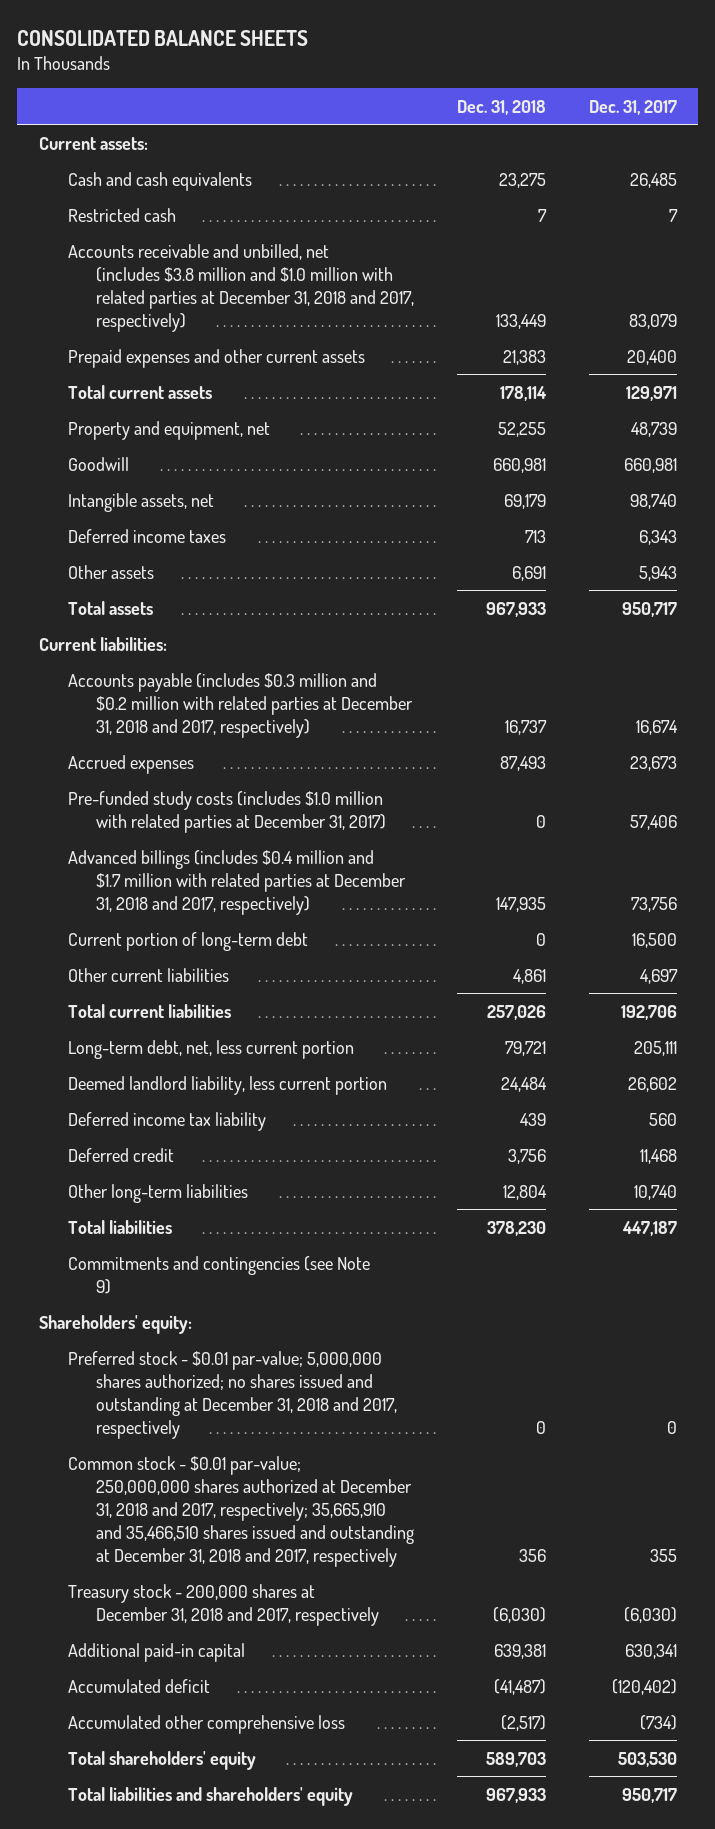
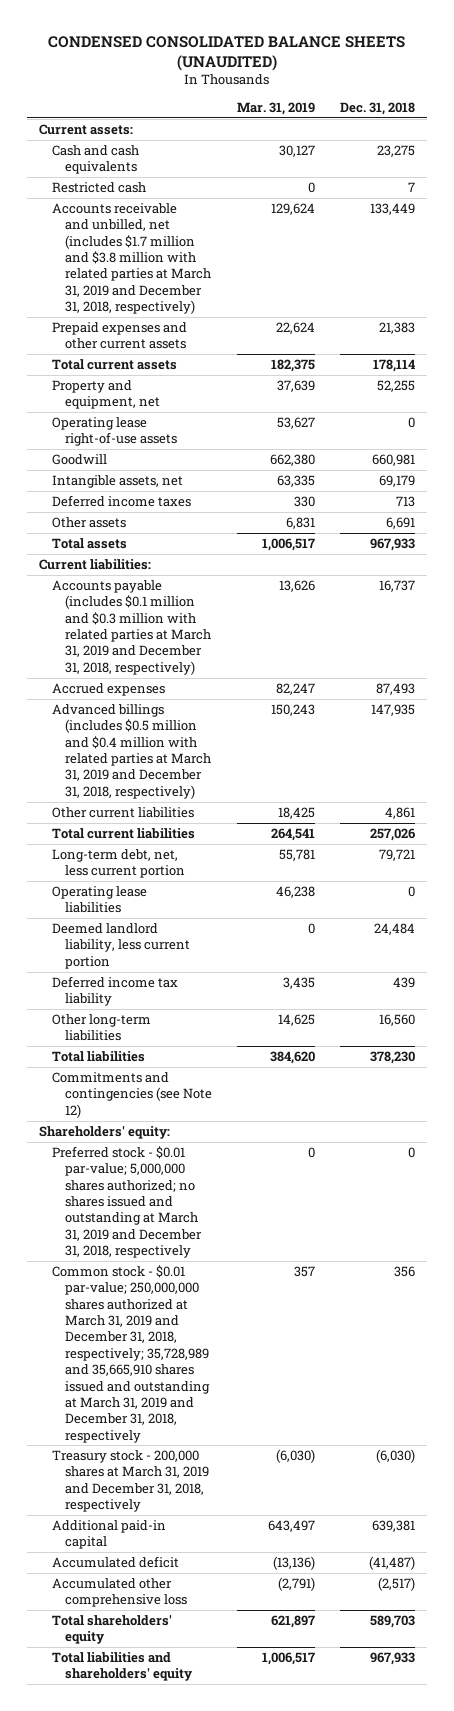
[17,29,309,46] CONSOLIDATED BALANCE SHEETS -> [47,35,405,71] CONDENSED CONSOLIDATED BALANCE SHEETS (UNAUDITED)
[588,100,677,116] Dec. 31, 2017 -> none
none -> [236,102,315,116] Mar. 31, 2019
[67,243,415,332] Accounts receivable and unbilled, net (includes $3.8 million and $1.0 million with related parties at December 31, 2018 and 2017, respectively) -> [52,203,212,315] Accounts receivable and unbilled, net (includes $1.7 million and $3.8 million with related parties at March 31, 2019 and December 31, 2018, respectively)
none -> [52,417,178,447] Operating lease right-of-use assets
[67,672,414,738] Accounts payable (includes $0.3 million and $0.2 million with related parties at December 31, 2018 and 2017, respectively) -> [52,580,212,675] Accounts payable (includes $0.1 million and $0.3 million with related parties at March 31, 2019 and December 31, 2018, respectively)
[67,790,387,833] Pre-funded study costs (includes $1.0 million with related parties at December 31, 2017) -> none
[67,931,308,951] Current portion of long-term debt -> none
[67,849,407,915] Advanced billings (includes $0.4 million and $1.7 million with related parties at December 31, 2018 and 2017, respectively) -> [52,704,212,799] Advanced billings (includes $0.5 million and $0.4 million with related parties at March 31, 2019 and December 31, 2018, respectively)
none -> [52,886,148,914] Operating lease liabilities
[67,1147,174,1162] Deferred credit -> none
[502,1184,547,1200] 12,804 -> [378,1014,415,1027] 16,560
[67,1255,370,1294] Commitments and contingencies (see Note 9) -> [52,1072,213,1118] Commitments and contingencies (see Note 12)
[67,1350,398,1439] Preferred stock - $0.01 par-value; 5,000,000 shares authorized; no shares issued and outstanding at December 31, 2018 and 2017, respectively -> [52,1146,203,1259] Preferred stock - $0.01 par-value; 5,000,000 shares authorized; no shares issued and outstanding at March 31, 2019 and December 31, 2018, respectively
[67,1455,415,1567] Common stock - $0.01 par-value; 250,000,000 shares authorized at December 31, 2018 and 2017, respectively; 35,665,910 and 35,466,510 shares issued and outstanding at December 31, 2018 and 2017, respectively -> [52,1265,211,1443] Common stock - $0.01 par-value; 250,000,000 shares authorized at March 31, 2019 and December 31, 2018, respectively; 35,728,989 and 35,665,910 shares issued and outstanding at March 31, 2019 and December 31, 2018, respectively
[67,1583,380,1626] Treasury stock - 200,000 shares at December 31, 2018 and 2017, respectively -> [52,1450,210,1513] Treasury stock - 200,000 shares at March 31, 2019 and December 31, 2018, respectively

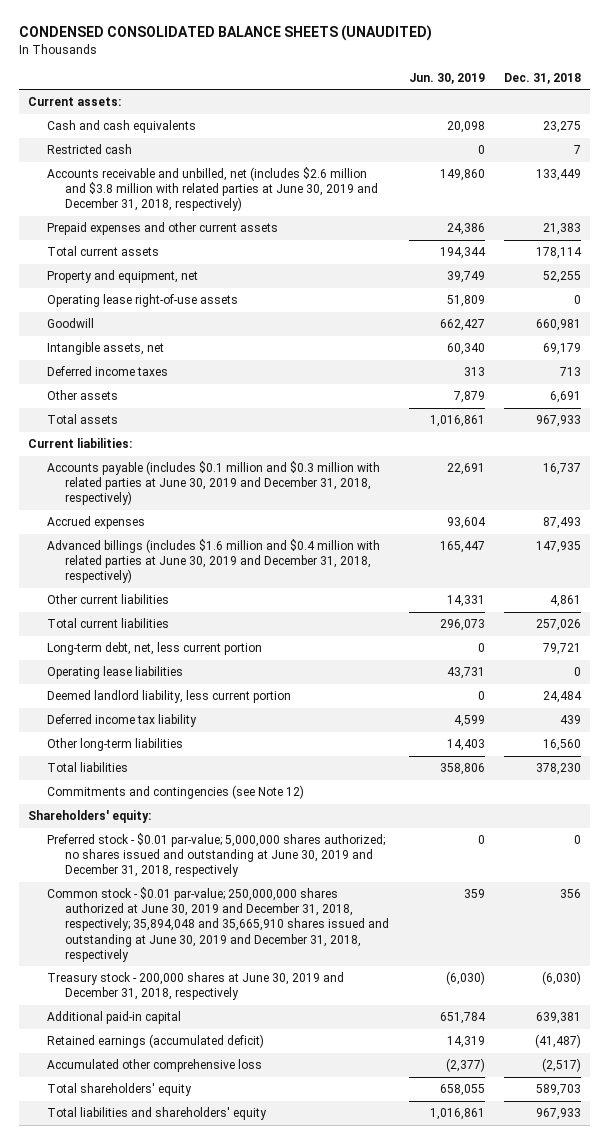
[236,102,315,116] Mar. 31, 2019 -> none
none -> [408,72,485,84] Jun. 30, 2019
[52,203,212,315] Accounts receivable and unbilled, net (includes $1.7 million and $3.8 million with related parties at March 31, 2019 and December 31, 2018, respectively) -> [46,167,379,212] Accounts receivable and unbilled, net (includes $2.6 million and $3.8 million with related parties at June 30, 2019 and December 31, 2018, respectively)
[52,580,212,675] Accounts payable (includes $0.1 million and $0.3 million with related parties at March 31, 2019 and December 31, 2018, respectively) -> [46,461,380,506] Accounts payable (includes $0.1 million and $0.3 million with related parties at June 30, 2019 and December 31, 2018, respectively)
[52,704,212,799] Advanced billings (includes $0.5 million and $0.4 million with related parties at March 31, 2019 and December 31, 2018, respectively) -> [46,539,380,584] Advanced billings (includes $1.6 million and $0.4 million with related parties at June 30, 2019 and December 31, 2018, respectively)
[52,1146,203,1259] Preferred stock - $0.01 par-value; 5,000,000 shares authorized; no shares issued and outstanding at March 31, 2019 and December 31, 2018, respectively -> [46,833,385,878] Preferred stock - $0.01 par-value; 5,000,000 shares authorized; no shares issued and outstanding at June 30, 2019 and December 31, 2018, respectively
[52,1265,211,1443] Common stock - $0.01 par-value; 250,000,000 shares authorized at March 31, 2019 and December 31, 2018, respectively; 35,728,989 and 35,665,910 shares issued and outstanding at March 31, 2019 and December 31, 2018, respectively -> [46,887,390,962] Common stock - $0.01 par-value; 250,000,000 shares authorized at June 30, 2019 and December 31, 2018, respectively; 35,894,048 and 35,665,910 shares issued and outstanding at June 30, 2019 and December 31, 2018, respectively
[52,1450,210,1513] Treasury stock - 200,000 shares at March 31, 2019 and December 31, 2018, respectively -> [46,972,344,1001] Treasury stock - 200,000 shares at June 30, 2019 and December 31, 2018, respectively
[52,1556,180,1569] Accumulated deficit -> [46,1034,264,1049] Retained earnings (accumulated deficit)

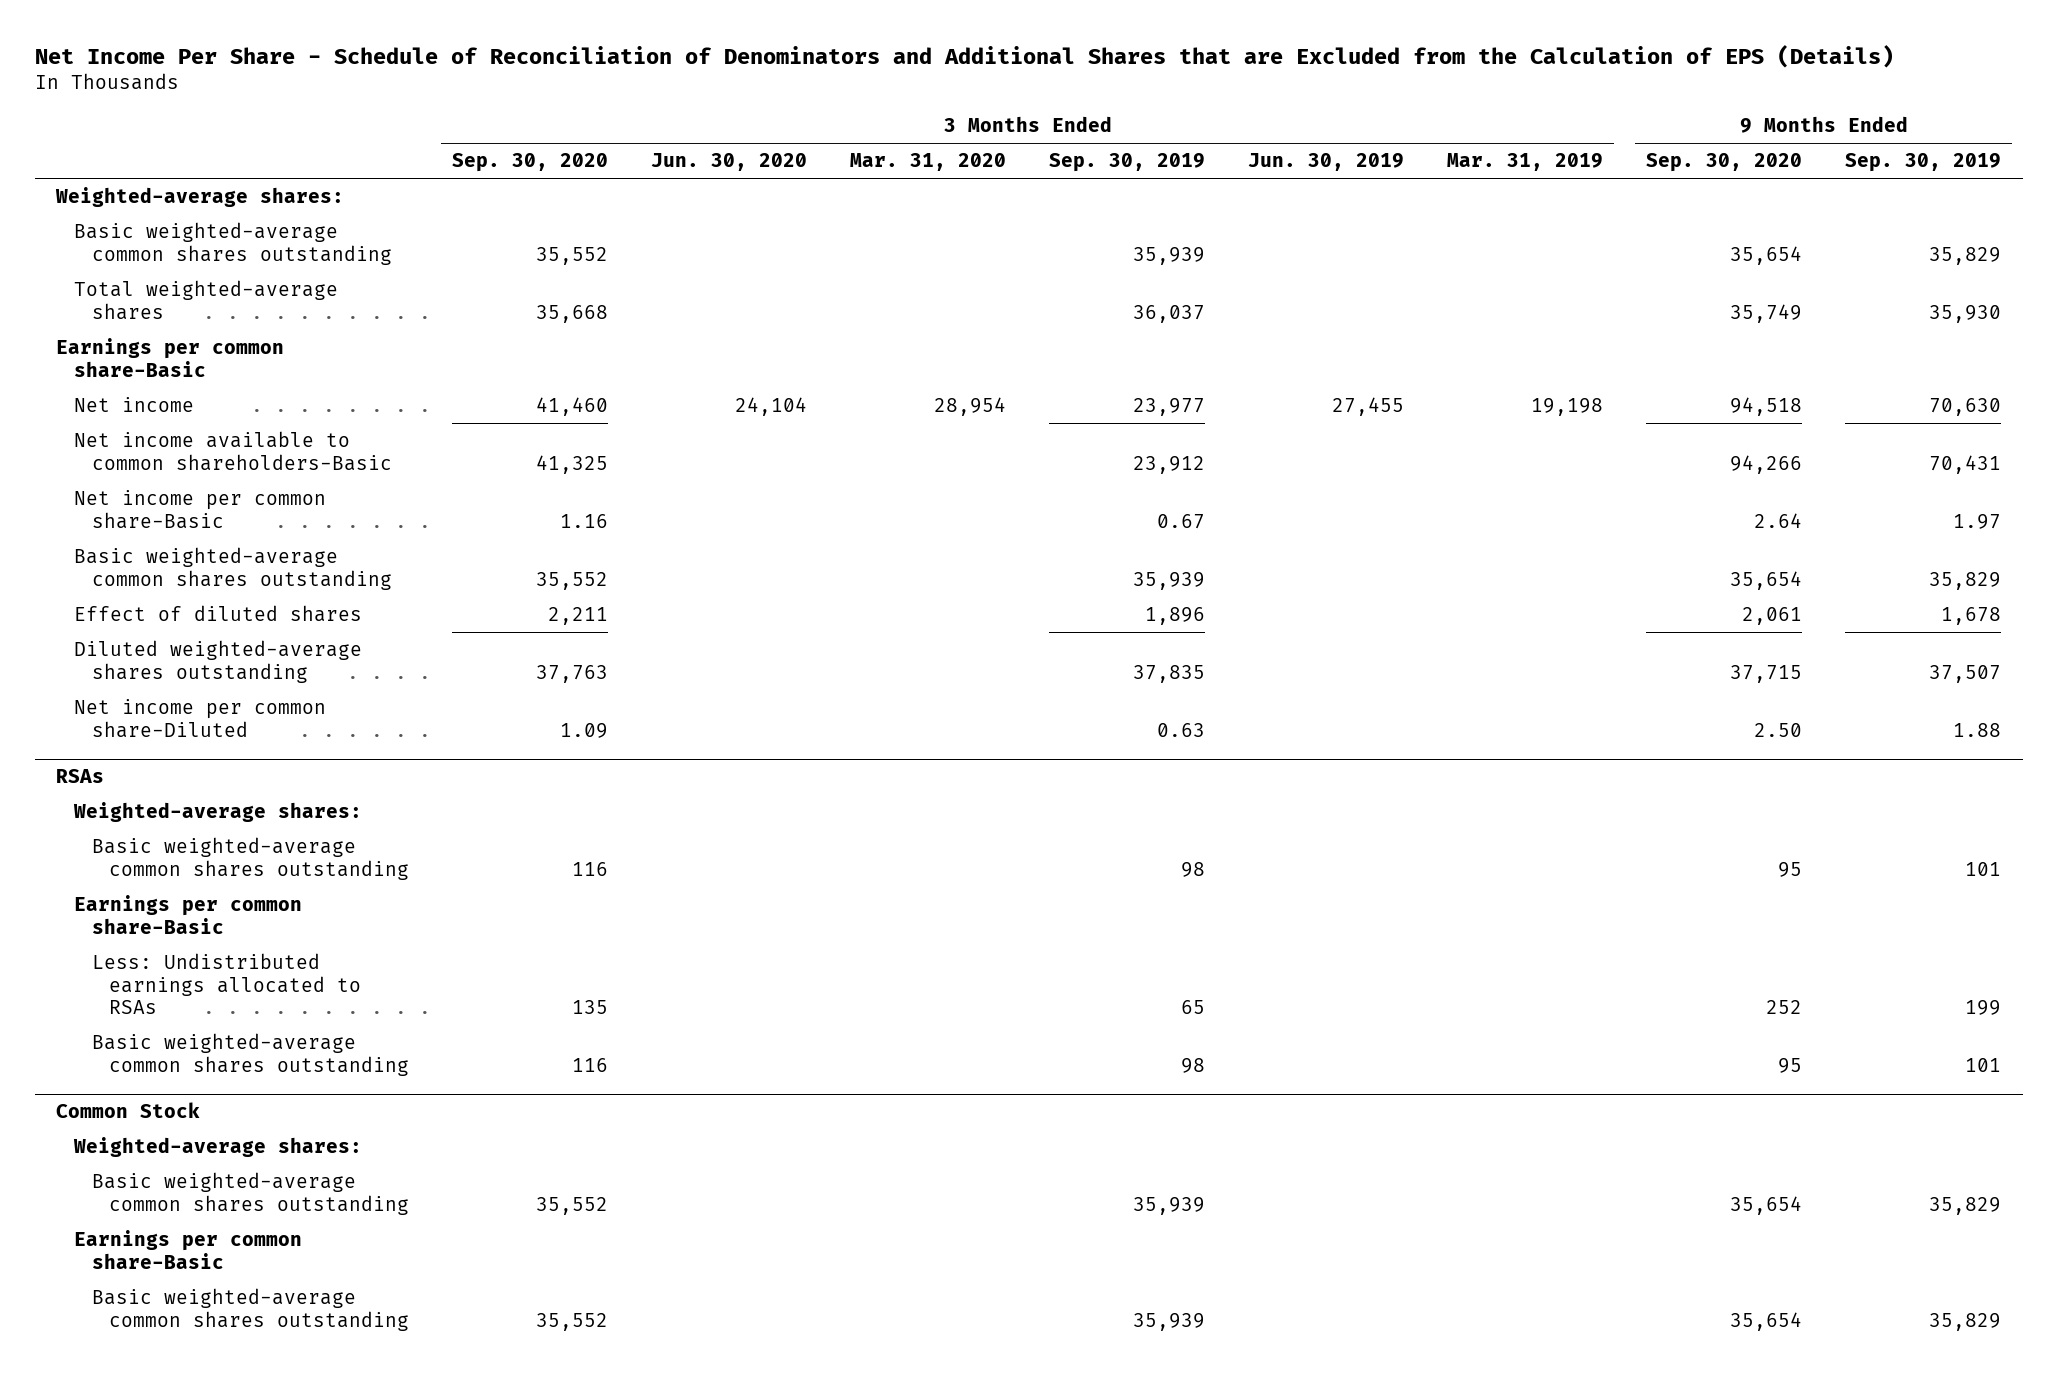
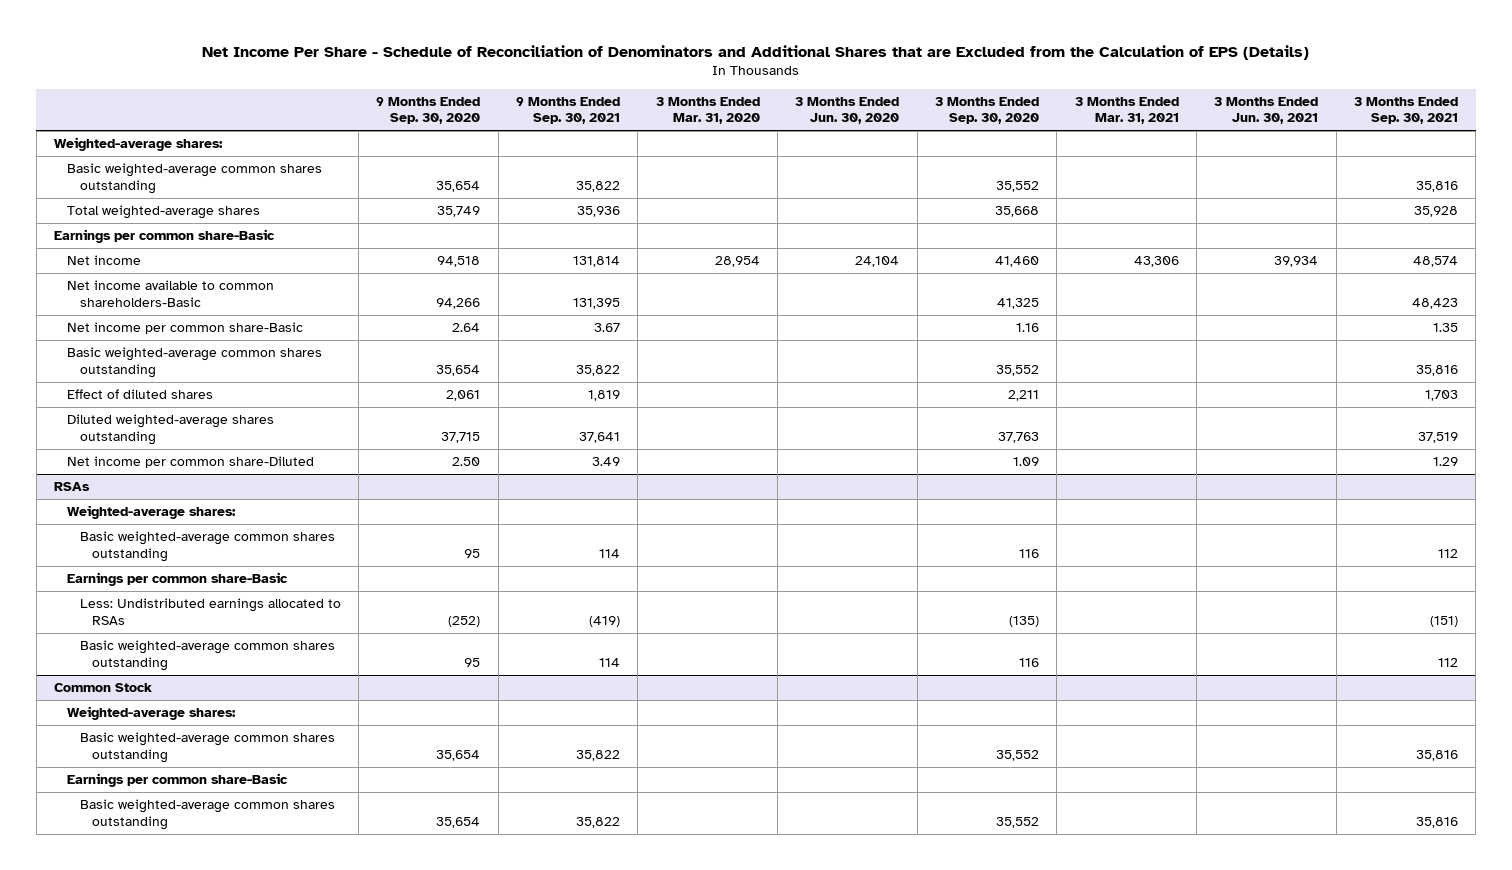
[1049,153,1206,173] Sep. 30, 2019 -> none
[1248,153,1405,172] Jun. 30, 2019 -> none
[1447,153,1604,172] Mar. 31, 2019 -> none
[1845,153,2002,173] Sep. 30, 2019 -> none
none -> [516,96,621,125] 9 Months Ended Sep. 30, 2021
none -> [1074,96,1179,125] 3 Months Ended Mar. 31, 2021
none -> [1214,96,1319,125] 3 Months Ended Jun. 30, 2021
none -> [1354,96,1459,125] 3 Months Ended Sep. 30, 2021
[572,1000,609,1015] 135 -> [1009,615,1040,627] (135)
[1766,1000,1803,1015] 252 -> [448,615,481,627] (252)

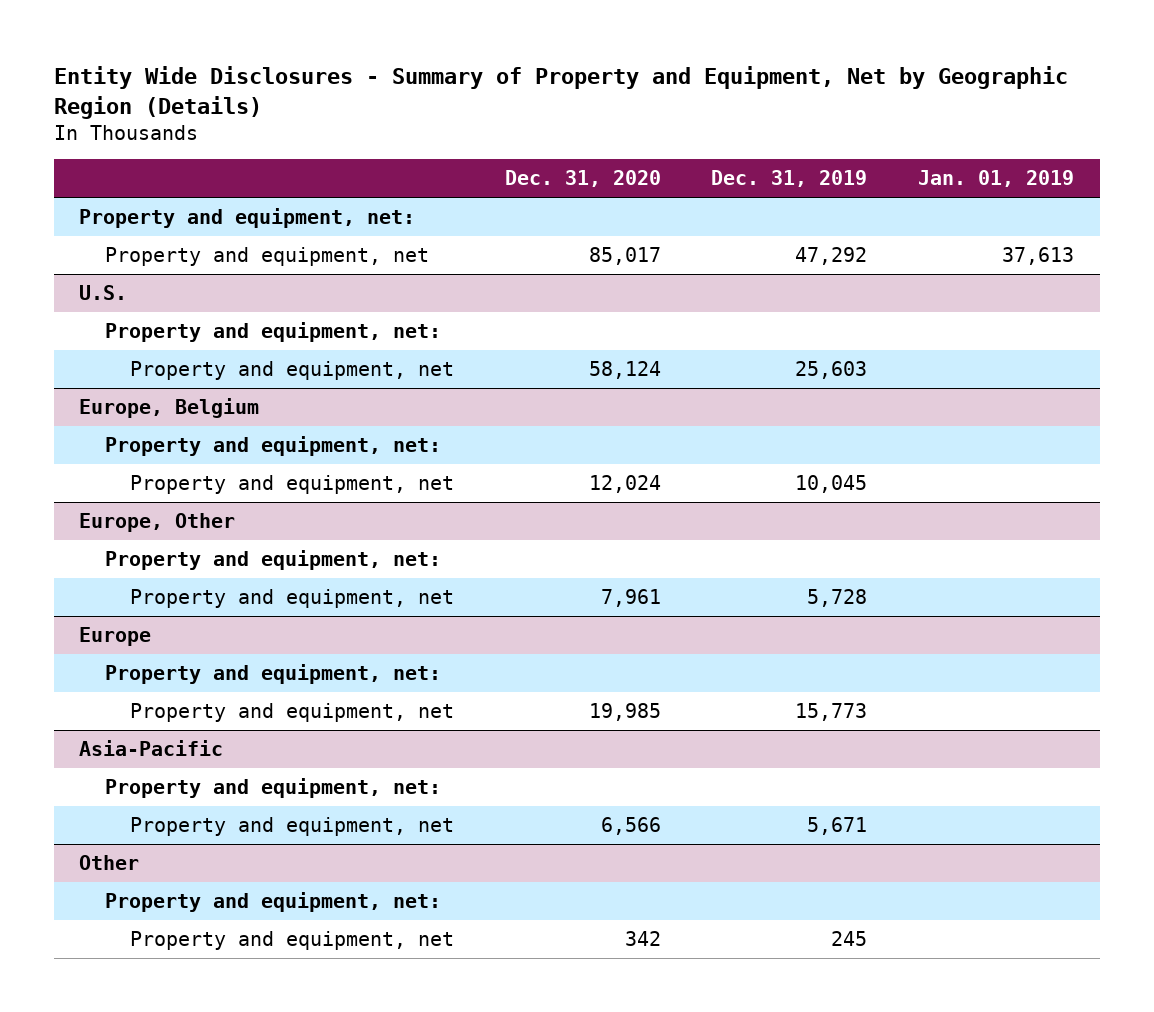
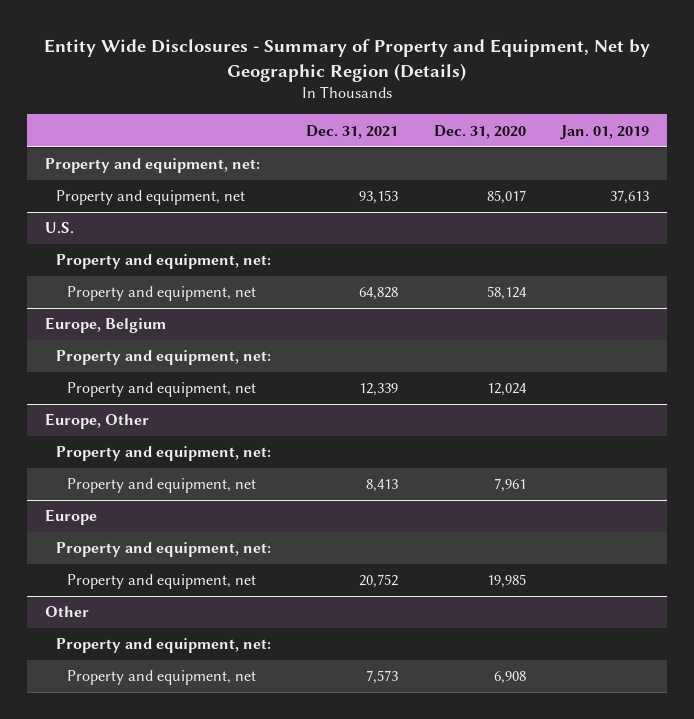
[711,170,868,188] Dec. 31, 2019 -> none
none -> [306,124,399,139] Dec. 31, 2021
[79,740,224,757] Asia-Pacific -> none
[104,778,441,799] Property and equipment, net: -> none
[129,817,454,837] Property and equipment, net -> none
[624,931,661,947] 342 -> [493,671,526,685] 6,908

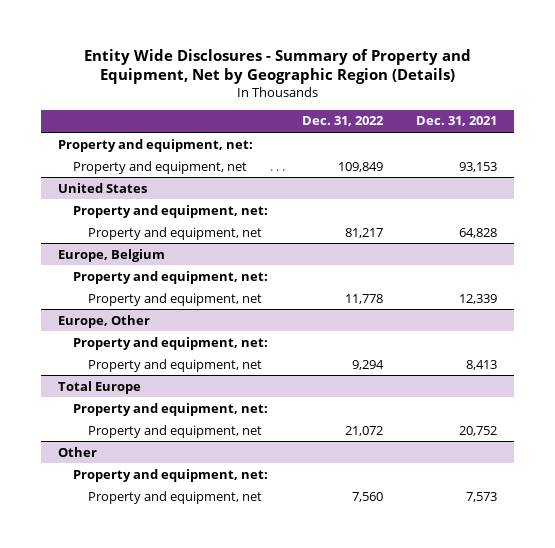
[433,124,526,139] Dec. 31, 2020 -> none
[560,124,650,140] Jan. 01, 2019 -> none
none -> [301,116,384,127] Dec. 31, 2022
[44,222,74,235] U.S. -> [58,182,148,193] United States
[44,509,97,526] Europe -> [58,380,142,394] Total Europe

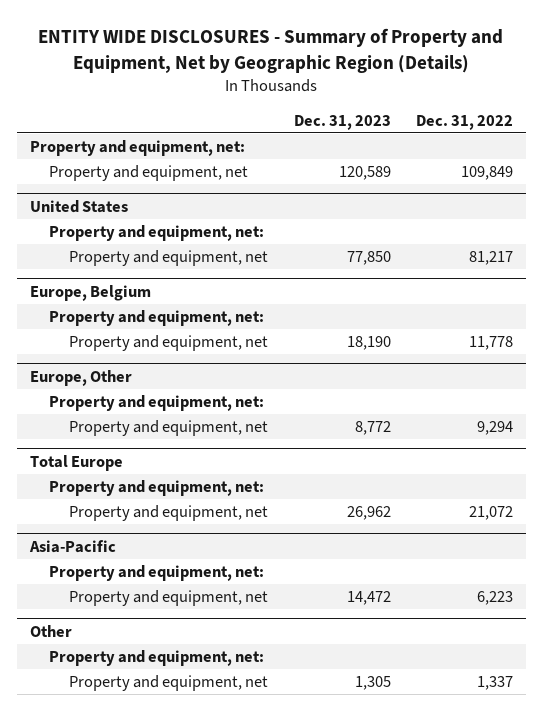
[83,48,471,85] Entity Wide Disclosures - Summary of Property and Equipment, Net by Geographic Region (Details) -> [38,27,504,73] ENTITY WIDE DISCLOSURES - Summary of Property and Equipment, Net by Geographic Region (Details)
[416,116,498,127] Dec. 31, 2021 -> none
none -> [293,114,391,130] Dec. 31, 2023
none -> [28,539,116,553] Asia-Pacific
none -> [49,564,265,581] Property and equipment, net:
none -> [69,589,269,606] Property and equipment, net
[351,491,383,502] 7,560 -> [477,675,514,690] 1,337

